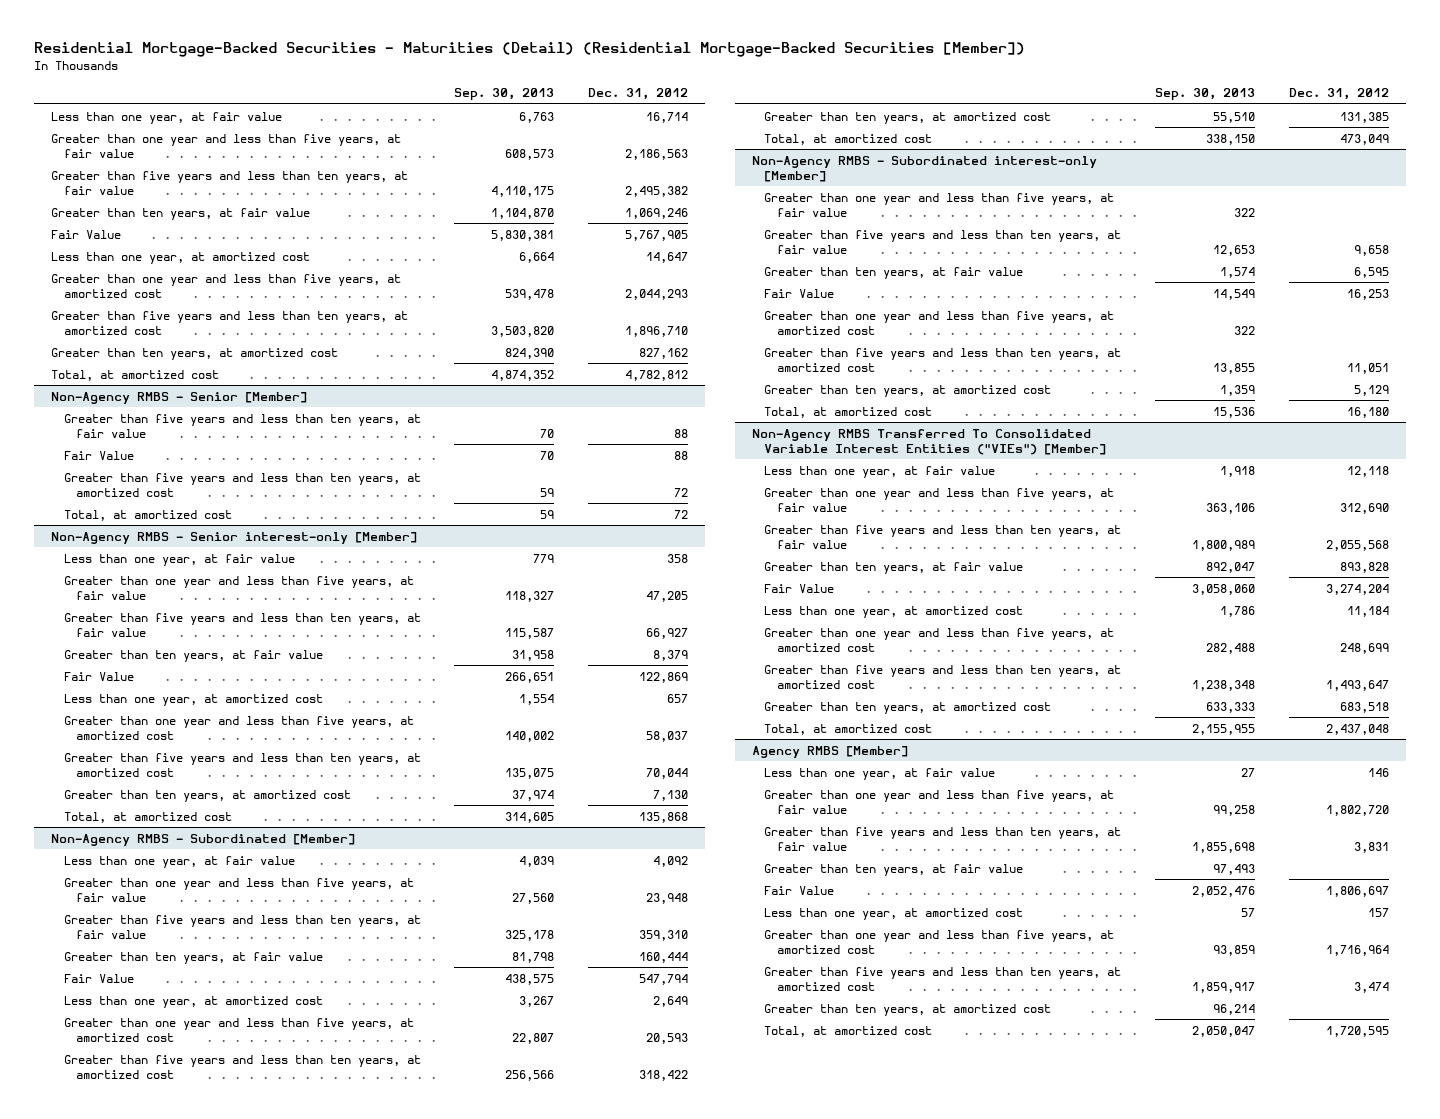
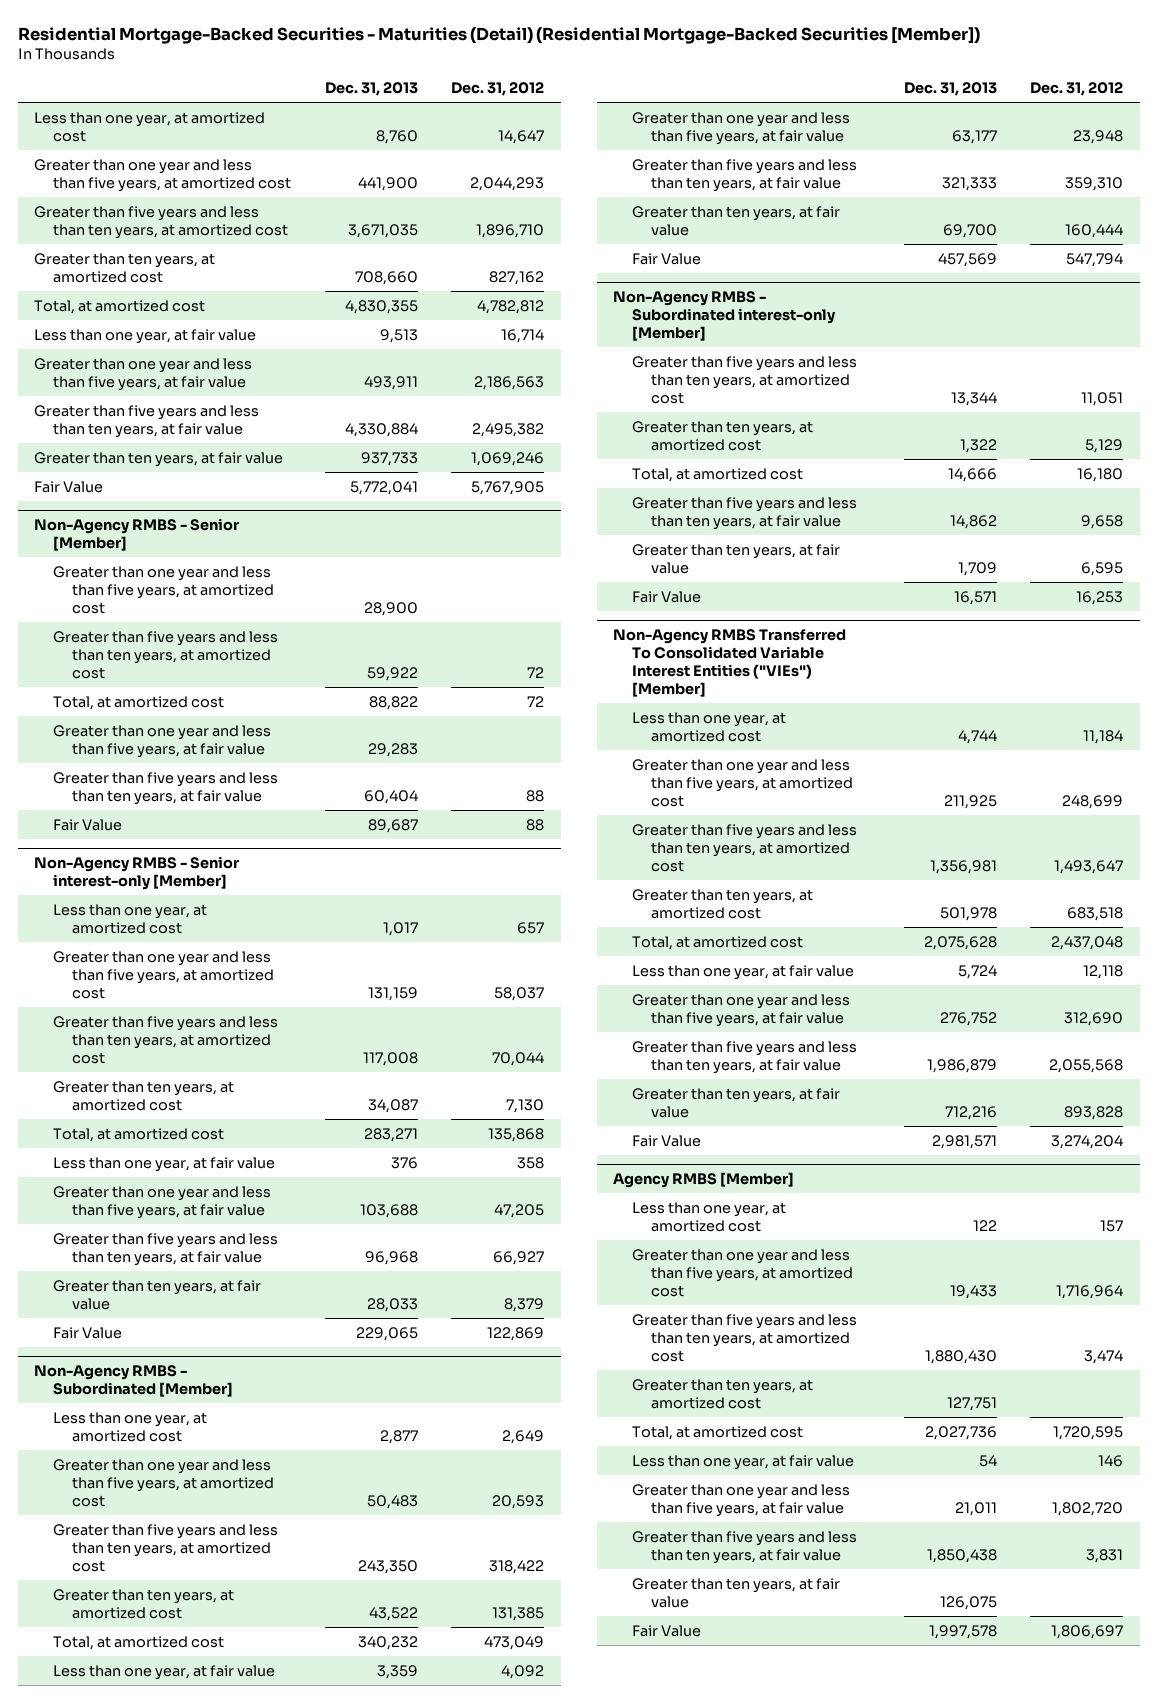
[454,88,555,101] Sep. 30, 2013 -> none
none -> [324,81,418,96] Dec. 31, 2013
[51,111,283,124] Less than one year, at fair value -> [34,328,257,344] Less than one year, at fair value
[51,133,402,158] Greater than one year and less than five years, at fair value -> [34,357,253,391] Greater than one year and less than five years, at fair value
[51,170,409,195] Greater than five years and less than ten years, at fair value -> [34,404,260,438] Greater than five years and less than ten years, at fair value
[51,207,311,220] Greater than ten years, at fair value -> [34,451,284,467] Greater than ten years, at fair value
[51,229,122,239] Fair Value -> [34,480,104,493] Fair Value
none -> [53,565,275,614] Greater than one year and less than five years, at amortized cost
none -> [53,724,272,758] Greater than one year and less than five years, at fair value
[63,413,421,438] Greater than five years and less than ten years, at fair value -> [53,771,279,805] Greater than five years and less than ten years, at fair value
[63,450,134,460] Fair Value -> [53,818,123,831] Fair Value
[63,553,295,566] Less than one year, at fair value -> [53,1156,276,1172] Less than one year, at fair value
[63,575,414,600] Greater than one year and less than five years, at fair value -> [53,1185,272,1219] Greater than one year and less than five years, at fair value
[63,612,421,637] Greater than five years and less than ten years, at fair value -> [53,1232,279,1266] Greater than five years and less than ten years, at fair value
[63,649,323,662] Greater than ten years, at fair value -> [53,1279,262,1310] Greater than ten years, at fair value
[63,671,134,681] Fair Value -> [53,1326,123,1339] Fair Value
[63,855,295,868] Less than one year, at fair value -> [53,1664,276,1680] Less than one year, at fair value
[63,877,414,902] Greater than one year and less than five years, at fair value -> [632,111,851,145] Greater than one year and less than five years, at fair value
[63,914,421,939] Greater than five years and less than ten years, at fair value -> [632,158,858,192] Greater than five years and less than ten years, at fair value
[63,951,323,964] Greater than ten years, at fair value -> [632,205,841,236] Greater than ten years, at fair value
[63,973,134,983] Fair Value -> [632,252,702,265] Fair Value
[764,192,1115,217] Greater than one year and less than five years, at fair value -> none
[764,310,1115,335] Greater than one year and less than five years, at amortized cost -> none
[764,229,1122,254] Greater than five years and less than ten years, at fair value -> [632,496,858,530] Greater than five years and less than ten years, at fair value
[764,266,1024,279] Greater than ten years, at fair value -> [632,543,841,574] Greater than ten years, at fair value
[764,288,835,298] Fair Value -> [632,590,702,603] Fair Value
[764,465,996,478] Less than one year, at fair value -> [632,964,855,980] Less than one year, at fair value
[764,487,1115,512] Greater than one year and less than five years, at fair value -> [632,993,851,1027] Greater than one year and less than five years, at fair value
[764,524,1122,549] Greater than five years and less than ten years, at fair value -> [632,1040,858,1074] Greater than five years and less than ten years, at fair value
[764,561,1024,574] Greater than ten years, at fair value -> [632,1087,841,1118] Greater than ten years, at fair value
[764,583,835,593] Fair Value -> [632,1134,702,1147] Fair Value
[764,767,996,780] Less than one year, at fair value -> [632,1454,855,1470] Less than one year, at fair value
[764,789,1115,814] Greater than one year and less than five years, at fair value -> [632,1483,851,1517] Greater than one year and less than five years, at fair value
[764,826,1122,851] Greater than five years and less than ten years, at fair value -> [632,1530,858,1564] Greater than five years and less than ten years, at fair value
[764,863,1024,876] Greater than ten years, at fair value -> [632,1577,841,1608] Greater than ten years, at fair value
[764,885,835,895] Fair Value -> [632,1624,702,1637] Fair Value

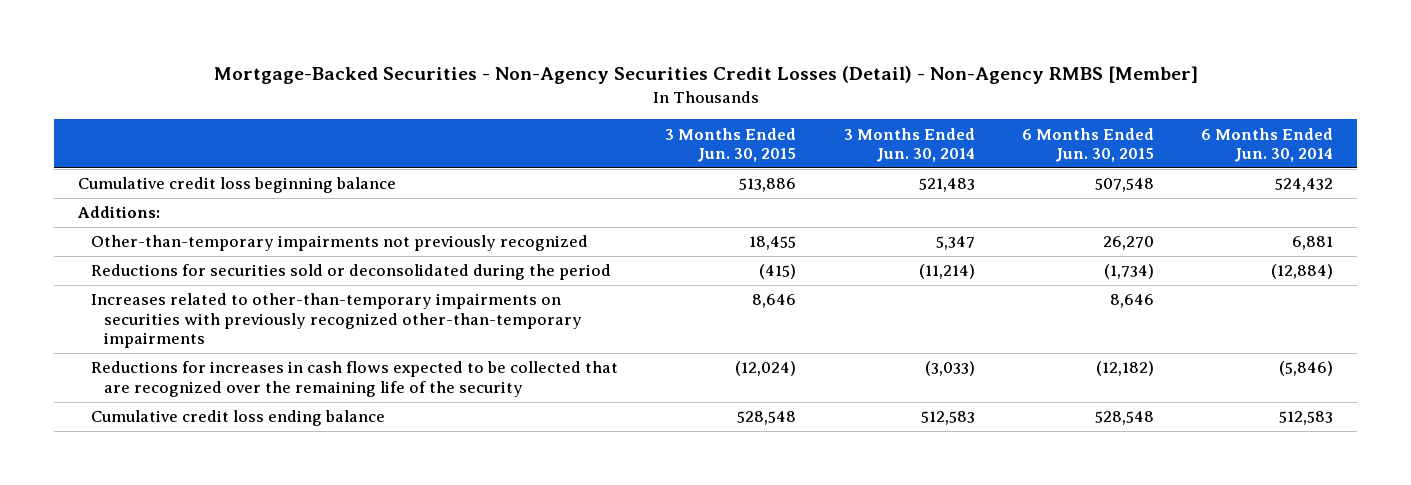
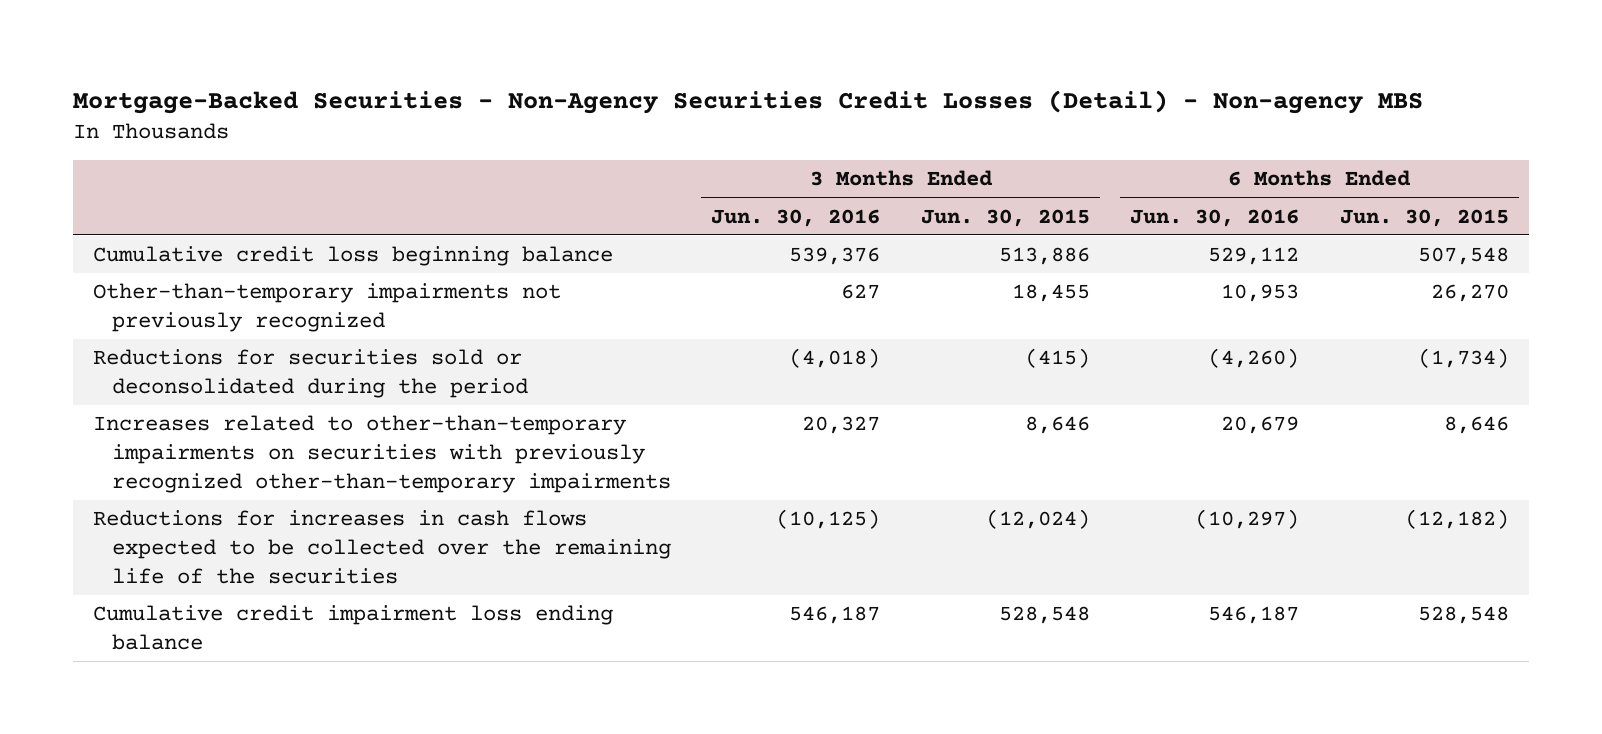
[213,66,1198,85] Mortgage-Backed Securities - Non-Agency Securities Credit Losses (Detail) - Non-Agency RMBS [Member] -> [73,89,1424,114] Mortgage-Backed Securities - Non-Agency Securities Credit Losses (Detail) - Non-agency MBS
[843,127,975,163] 3 Months Ended Jun. 30, 2014 -> none
[1201,127,1334,163] 6 Months Ended Jun. 30, 2014 -> none
none -> [711,208,881,227] Jun. 30, 2016
none -> [1130,208,1300,227] Jun. 30, 2016
[77,206,160,219] Additions: -> none
[91,361,619,397] Reductions for increases in cash flows expected to be collected that are recognized over the remaining life of the security -> [93,510,672,584] Reductions for increases in cash flows expected to be collected over the remaining life of the securities
[91,410,386,427] Cumulative credit loss ending balance -> [93,605,614,650] Cumulative credit impairment loss ending balance

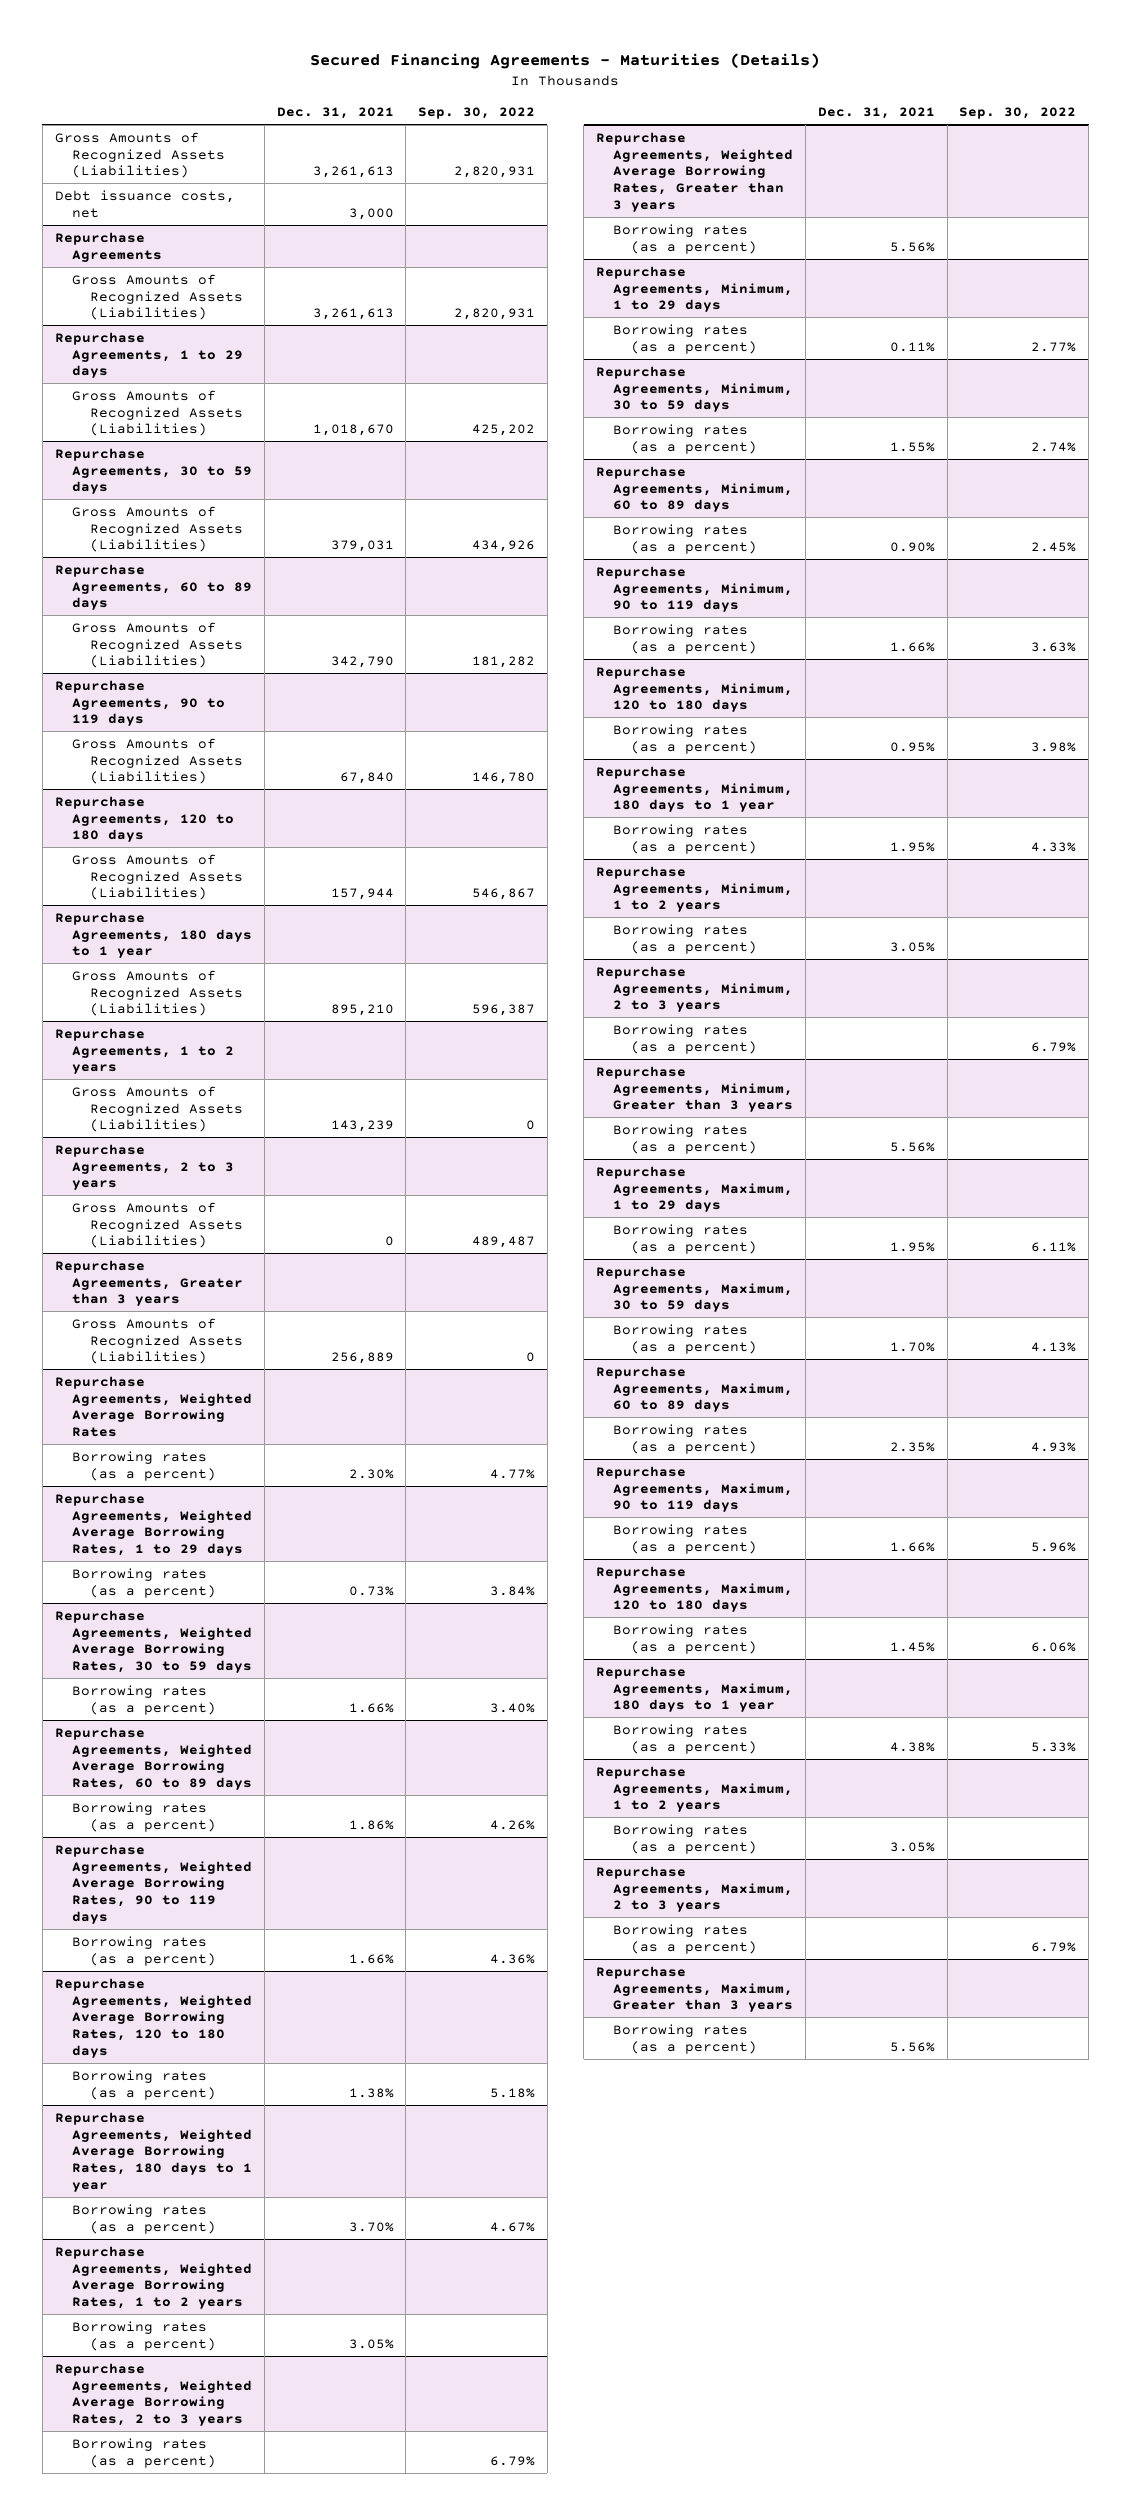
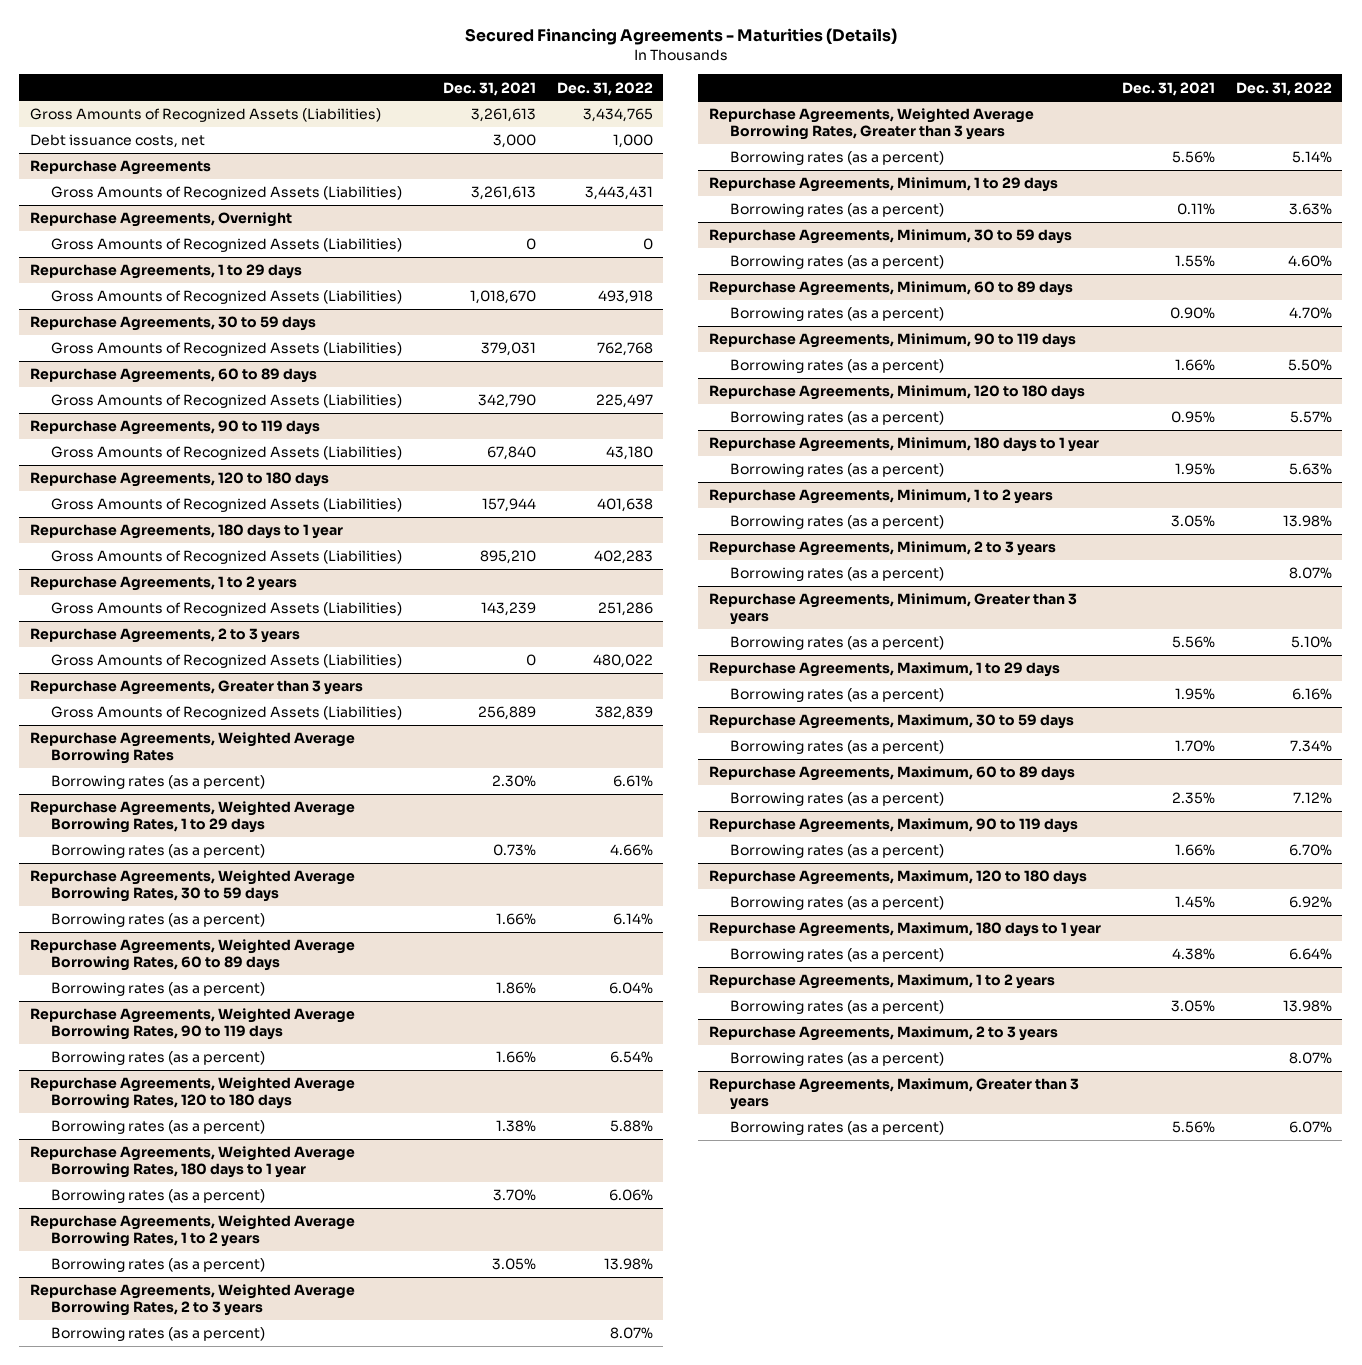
[417,107,535,120] Sep. 30, 2022 -> none
none -> [556,81,653,96] Dec. 31, 2022
none -> [29,212,292,228] Repurchase Agreements, Overnight
none -> [50,238,402,253] Gross Amounts of Recognized Assets (Liabilities)

